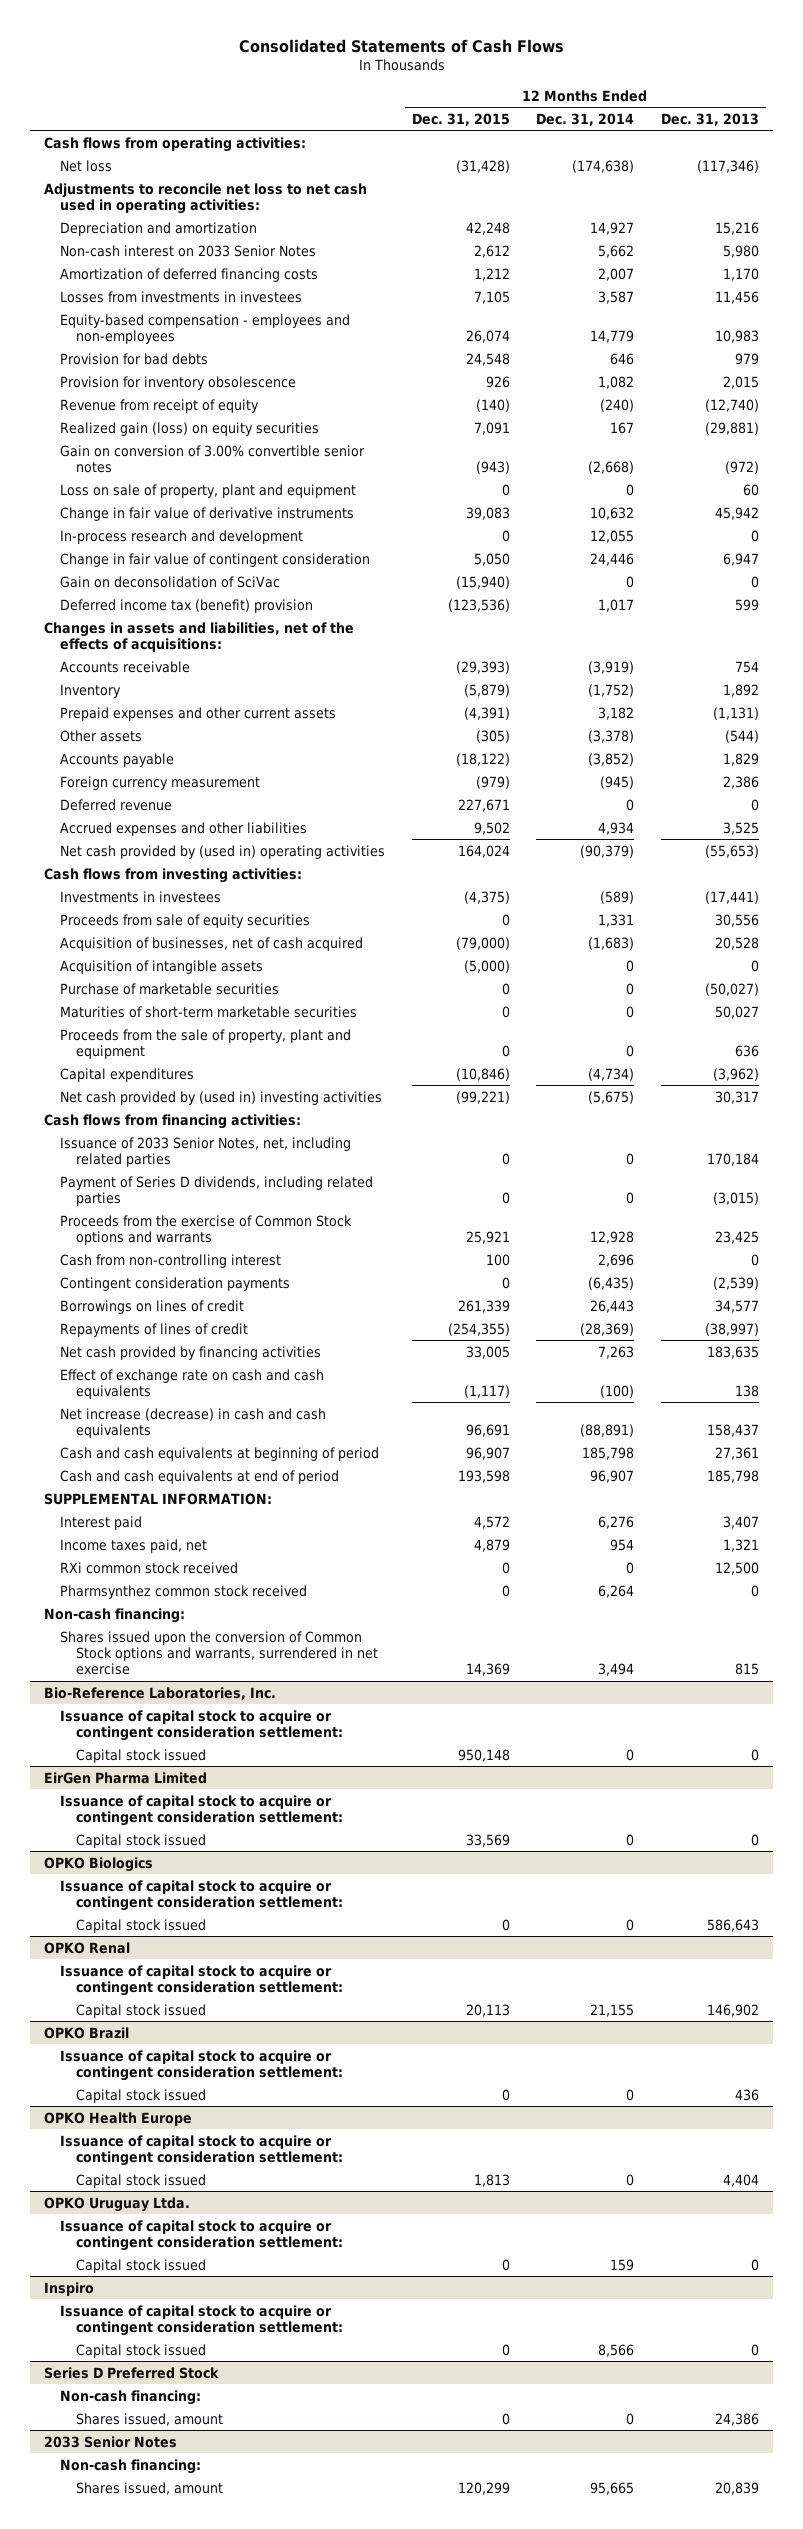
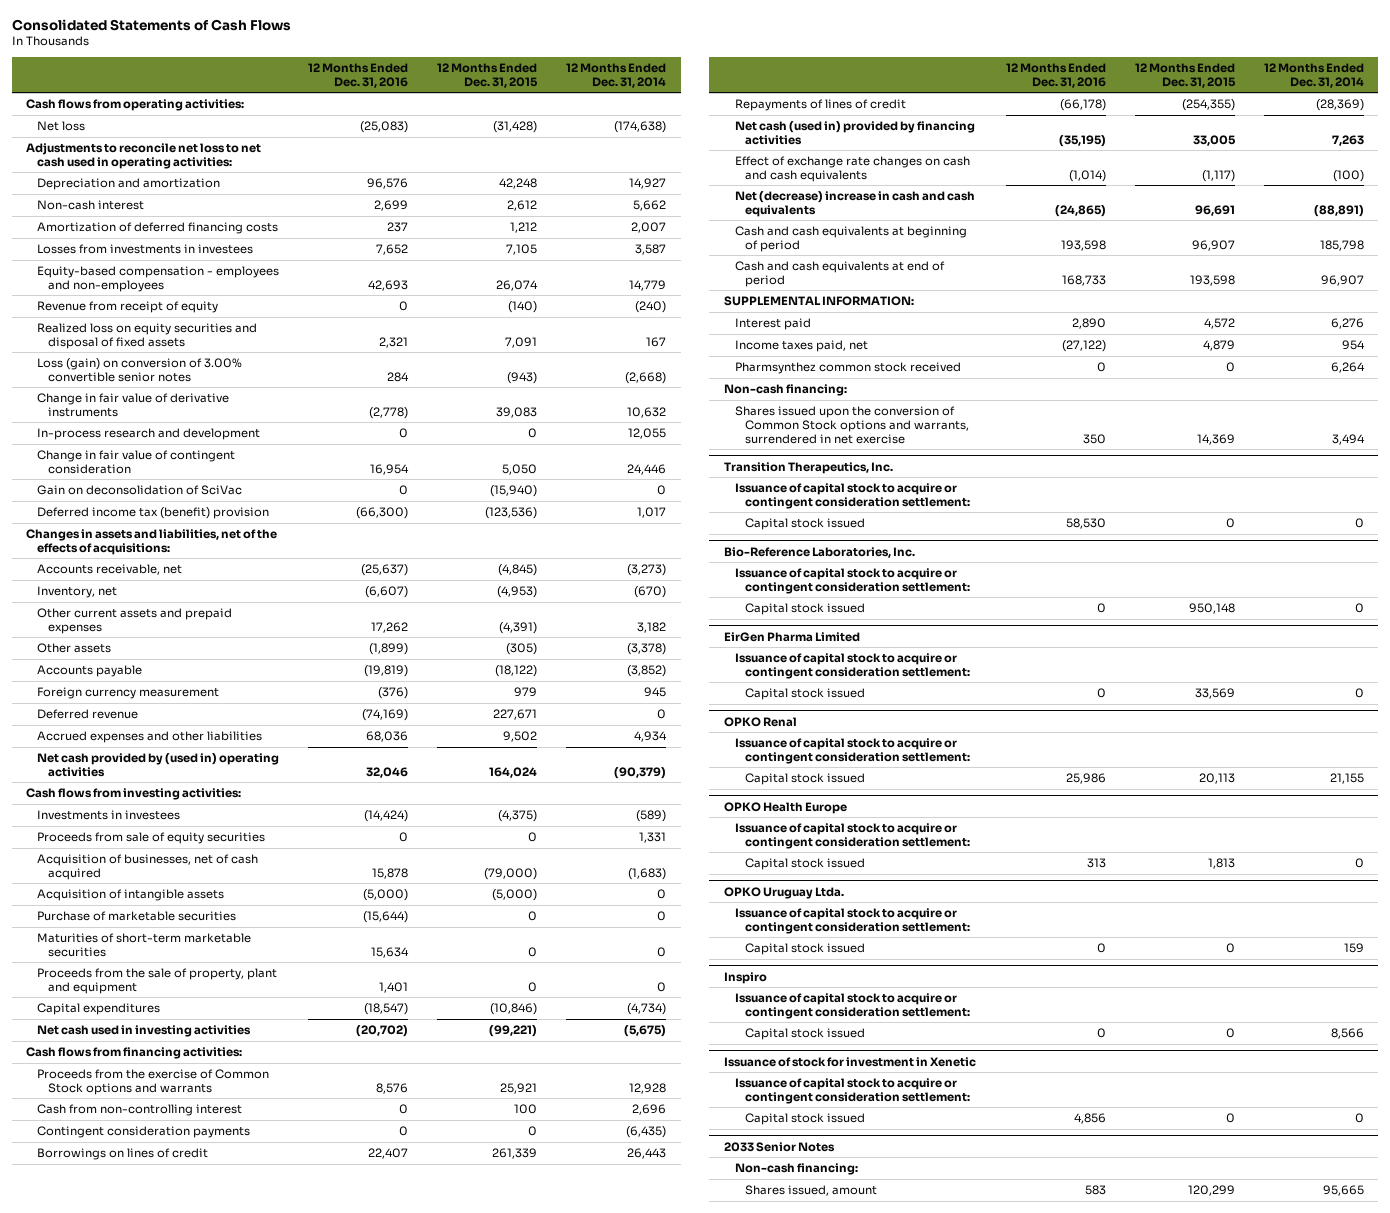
[661,112,760,126] Dec. 31, 2013 -> none
none -> [308,62,409,88] 12 Months Ended Dec. 31, 2016
[59,244,316,257] Non-cash interest on 2033 Senior Notes -> [37,199,145,210] Non-cash interest
[59,352,208,365] Provision for bad debts -> none
[59,375,296,390] Provision for inventory obsolescence -> none
[59,483,356,498] Loss on sale of property, plant and equipment -> none
[59,421,319,436] Realized gain (loss) on equity securities -> [37,322,258,349] Realized loss on equity securities and disposal of fixed assets
[59,444,365,473] Gain on conversion of 3.00% convertible senior notes -> [37,357,243,382] Loss (gain) on conversion of 3.00% convertible senior notes
[59,660,190,673] Accounts receivable -> [37,563,183,575] Accounts receivable, net
[455,660,510,674] (29,393) -> [498,563,538,576] (4,845)
[588,660,635,674] (3,919) -> [627,563,667,576] (3,273)
[59,683,121,698] Inventory -> [37,585,118,598] Inventory, net
[463,683,510,697] (5,879) -> [497,585,538,598] (4,953)
[588,683,635,697] (1,752) -> [634,585,667,598] (670)
[59,706,336,721] Prepaid expenses and other current assets -> [37,607,233,634] Other current assets and prepaid expenses
[475,775,510,789] (979) -> [514,686,538,697] 979
[600,775,635,789] (945) -> [644,686,667,697] 945
[59,1090,382,1105] Net cash provided by (used in) investing activities -> [37,1024,252,1037] Net cash used in investing activities
[59,1136,351,1167] Issuance of 2033 Senior Notes, net, including related parties -> none
[59,1175,373,1206] Payment of Series D dividends, including related parties -> none
[59,1345,321,1360] Net cash provided by financing activities -> [734,120,975,145] Net cash (used in) provided by financing activities
[59,1368,324,1399] Effect of exchange rate on cash and cash equivalents -> [734,155,970,182] Effect of exchange rate changes on cash and cash equivalents
[59,1407,326,1438] Net increase (decrease) in cash and cash equivalents -> [734,190,975,217] Net (decrease) increase in cash and cash equivalents
[59,1561,238,1574] RXi common stock received -> none
none -> [724,461,894,474] Transition Therapeutics, Inc.
none -> [734,482,971,509] Issuance of capital stock to acquire or contingent consideration settlement:
none -> [745,517,866,530] Capital stock issued
[43,1856,153,1872] OPKO Biologics -> none
[59,1879,343,1911] Issuance of capital stock to acquire or contingent consideration settlement: -> none
[75,1918,206,1933] Capital stock issued -> none
[43,2026,129,2039] OPKO Brazil -> none
[59,2049,343,2081] Issuance of capital stock to acquire or contingent consideration settlement: -> none
[75,2088,206,2103] Capital stock issued -> none
[43,2366,219,2379] Series D Preferred Stock -> none
[59,2389,201,2405] Non-cash financing: -> none
[75,2412,223,2426] Shares issued, amount -> none
none -> [724,1056,977,1067] Issuance of stock for investment in Xenetic
none -> [734,1077,971,1104] Issuance of capital stock to acquire or contingent consideration settlement:
none -> [745,1112,866,1125] Capital stock issued

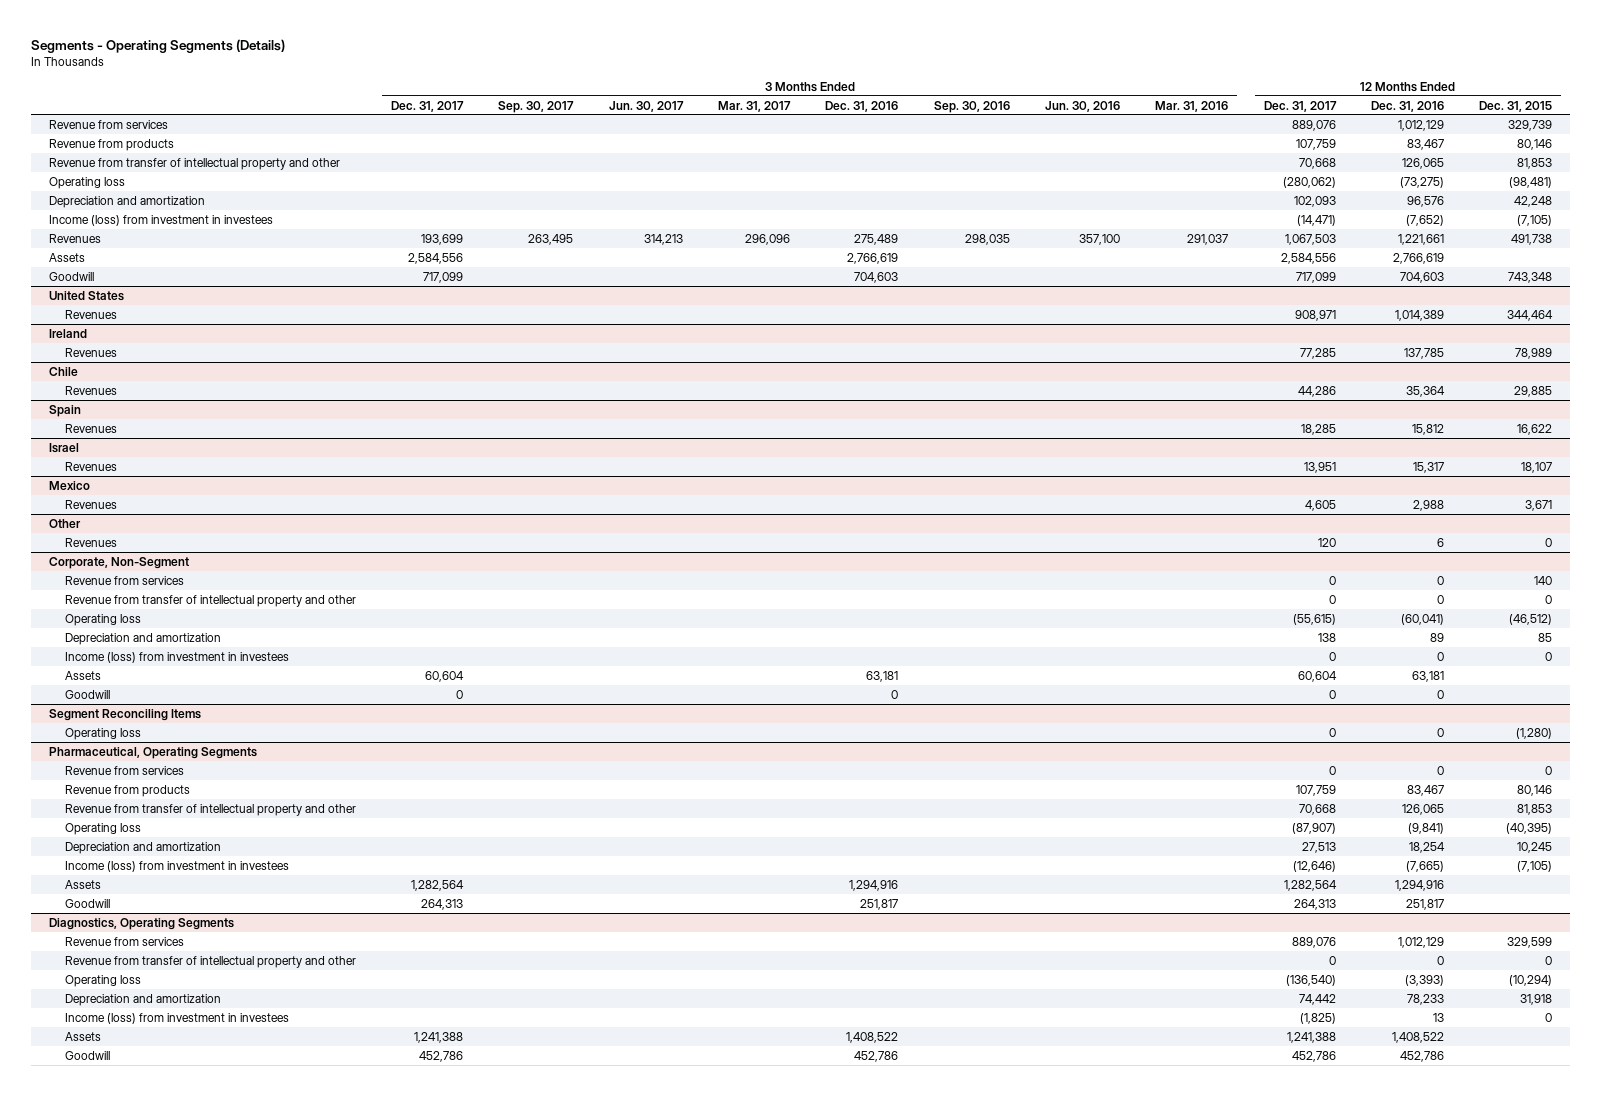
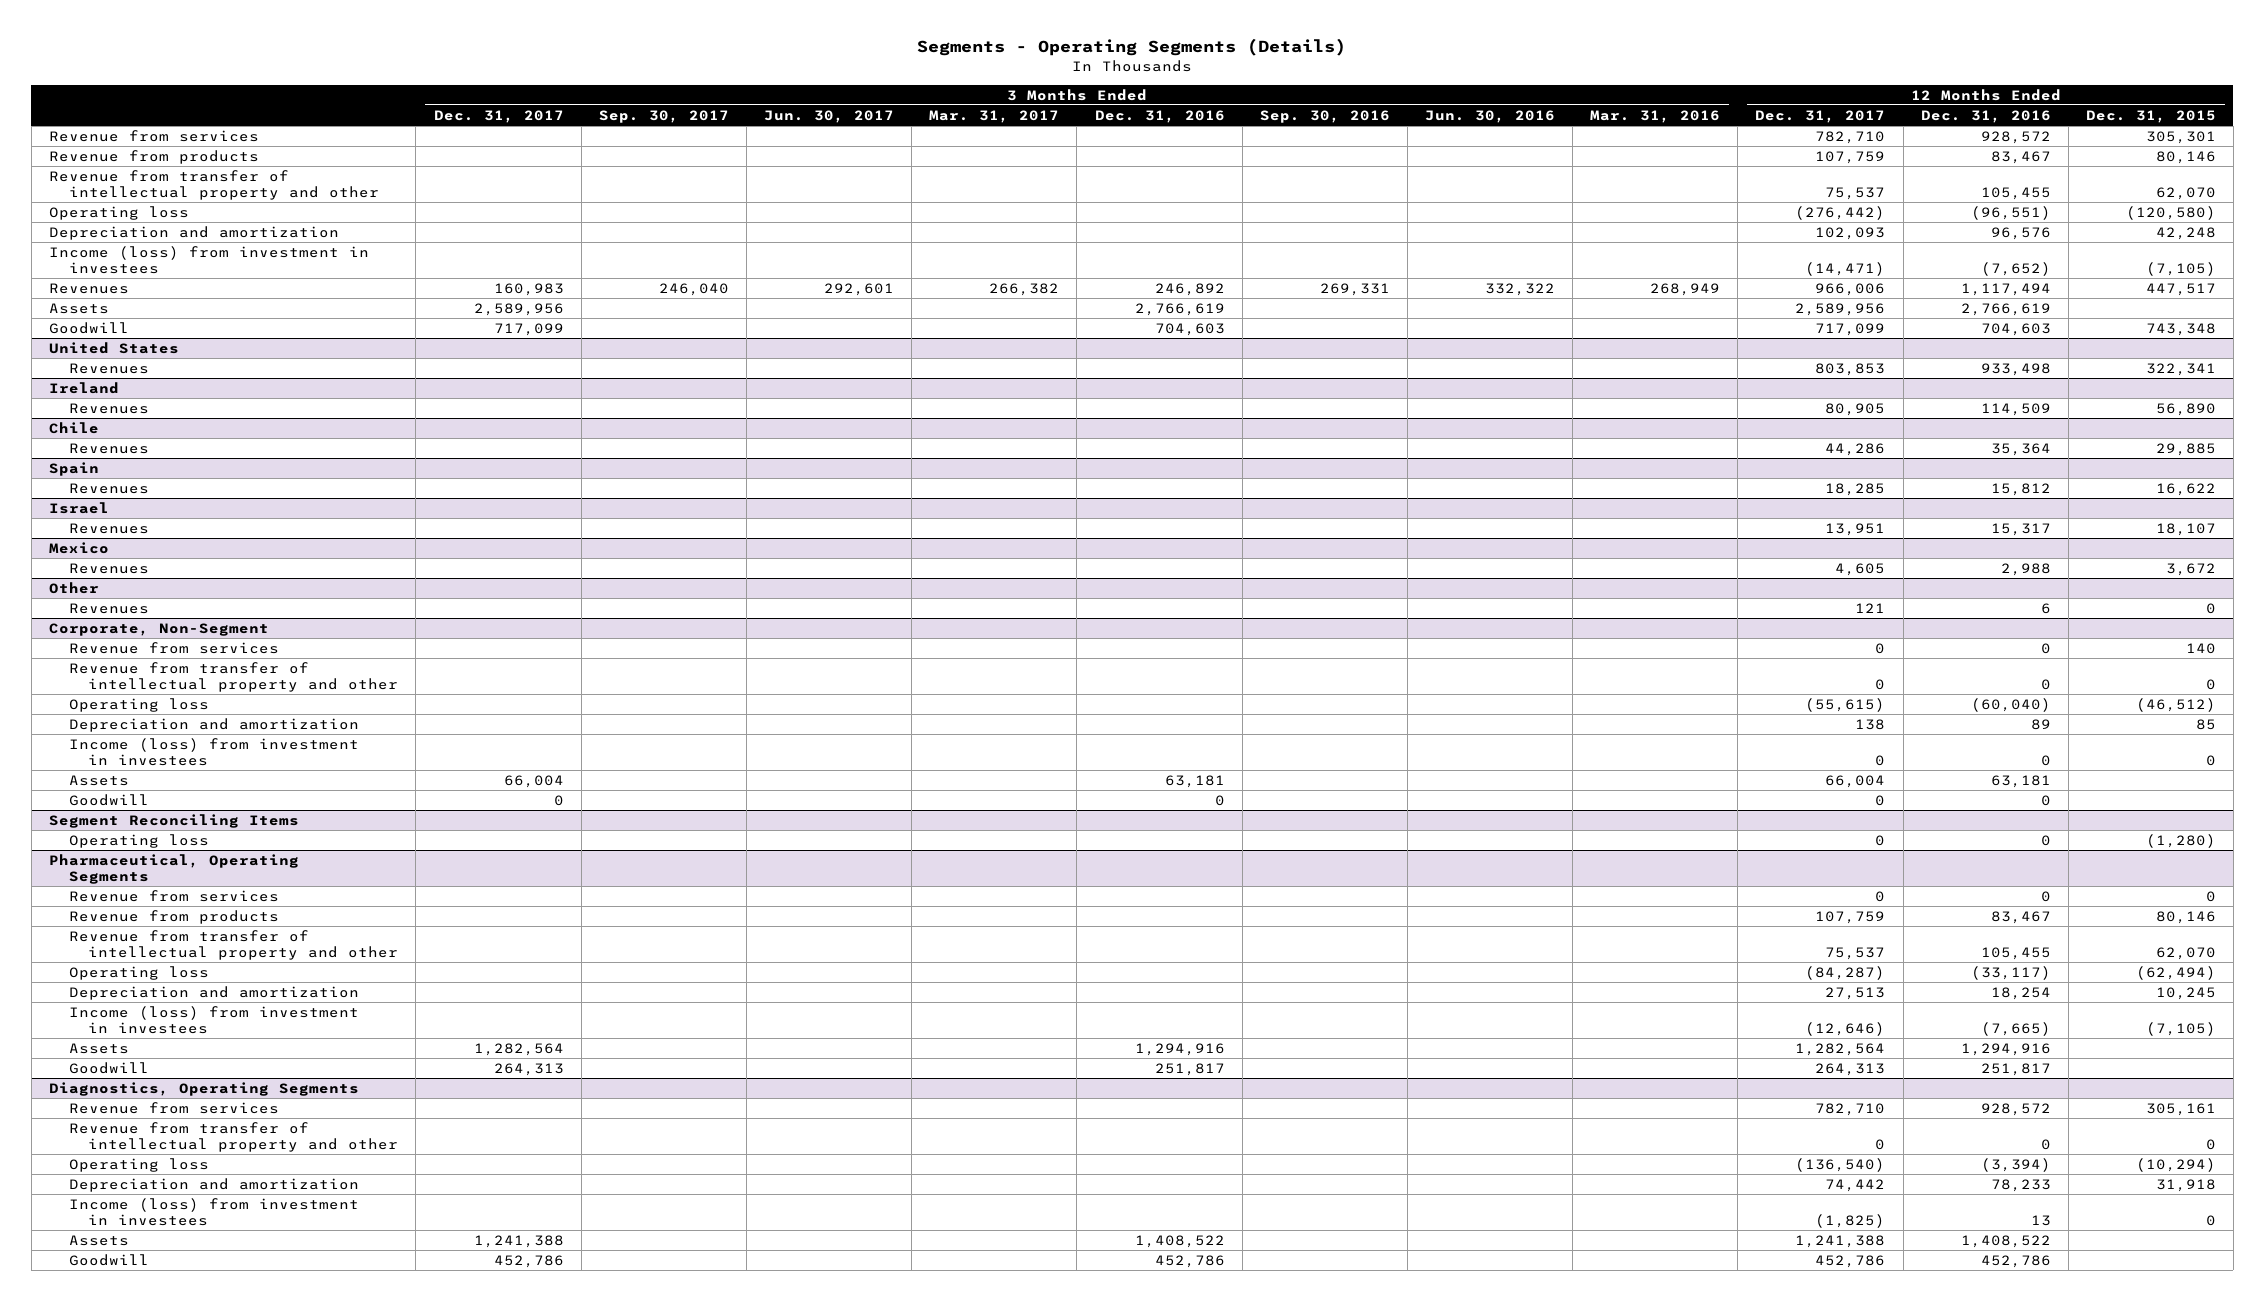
[1291,119,1336,131] 889,076 -> [1815,130,1886,144] 782,710
[1397,119,1444,131] 1,012,129 -> [1980,130,2051,144] 928,572
[1508,119,1553,131] 329,739 -> [2145,130,2216,144] 305,301
[1298,157,1336,169] 70,668 -> [1825,186,1886,200] 75,537
[1401,157,1444,169] 126,065 -> [1980,186,2051,200] 105,455
[1517,157,1553,169] 81,853 -> [2155,186,2216,200] 62,070
[1282,176,1336,188] (280,062) -> [1795,205,1886,220] (276,442)
[1399,176,1444,188] (73,275) -> [1970,205,2051,220] (96,551)
[1509,176,1553,188] (98,481) -> [2125,205,2216,220] (120,580)
[421,233,464,245] 193,699 -> [493,282,564,296] 160,983
[528,233,574,245] 263,495 -> [658,282,729,296] 246,040
[643,233,683,245] 314,213 -> [824,282,895,296] 292,601
[745,233,791,245] 296,096 -> [989,282,1060,296] 266,382
[854,233,899,245] 275,489 -> [1154,282,1225,296] 246,892
[964,233,1010,245] 298,035 -> [1319,282,1390,296] 269,331
[1079,233,1121,245] 357,100 -> [1484,282,1555,296] 332,322
[1187,233,1229,245] 291,037 -> [1650,282,1721,296] 268,949
[1284,233,1336,245] 1,067,503 -> [1815,282,1886,296] 966,006
[1397,233,1444,245] 1,221,661 -> [1960,282,2051,296] 1,117,494
[1511,233,1553,245] 491,738 -> [2145,282,2216,296] 447,517
[408,252,464,264] 2,584,556 -> [473,302,564,316] 2,589,956
[1280,252,1336,264] 2,584,556 -> [1795,302,1886,316] 2,589,956
[1294,309,1336,321] 908,971 -> [1815,362,1886,376] 803,853
[1394,309,1444,321] 1,014,389 -> [1980,362,2051,376] 933,498
[1507,309,1554,321] 344,464 -> [2145,362,2216,376] 322,341
[1299,347,1336,359] 77,285 -> [1825,402,1886,416] 80,905
[1403,347,1444,359] 137,785 -> [1980,402,2051,416] 114,509
[1515,347,1553,359] 78,989 -> [2155,402,2216,416] 56,890
[1525,499,1553,511] 3,671 -> [2165,562,2216,576] 3,672
[1317,537,1336,547] 120 -> [1855,602,1886,613] 121
[1400,613,1444,625] (60,041) -> [1970,697,2051,712] (60,040)
[425,670,465,682] 60,604 -> [503,774,564,788] 66,004
[1297,670,1337,682] 60,604 -> [1825,774,1886,788] 66,004
[1298,803,1336,815] 70,668 -> [1825,946,1886,960] 75,537
[1401,803,1444,815] 126,065 -> [1980,946,2051,960] 105,455
[1517,803,1553,815] 81,853 -> [2155,946,2216,960] 62,070
[1291,822,1336,834] (87,907) -> [1805,965,1886,980] (84,287)
[1407,822,1444,834] (9,841) -> [1970,965,2051,980] (33,117)
[1506,822,1553,834] (40,395) -> [2135,965,2216,980] (62,494)
[1291,936,1336,948] 889,076 -> [1815,1102,1886,1116] 782,710
[1397,936,1444,948] 1,012,129 -> [1980,1102,2051,1116] 928,572
[1507,936,1553,948] 329,599 -> [2145,1102,2216,1116] 305,161
[1404,974,1444,986] (3,393) -> [1980,1157,2051,1172] (3,394)

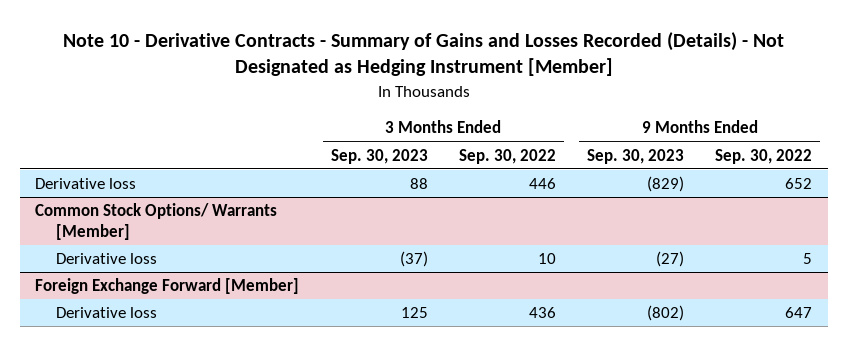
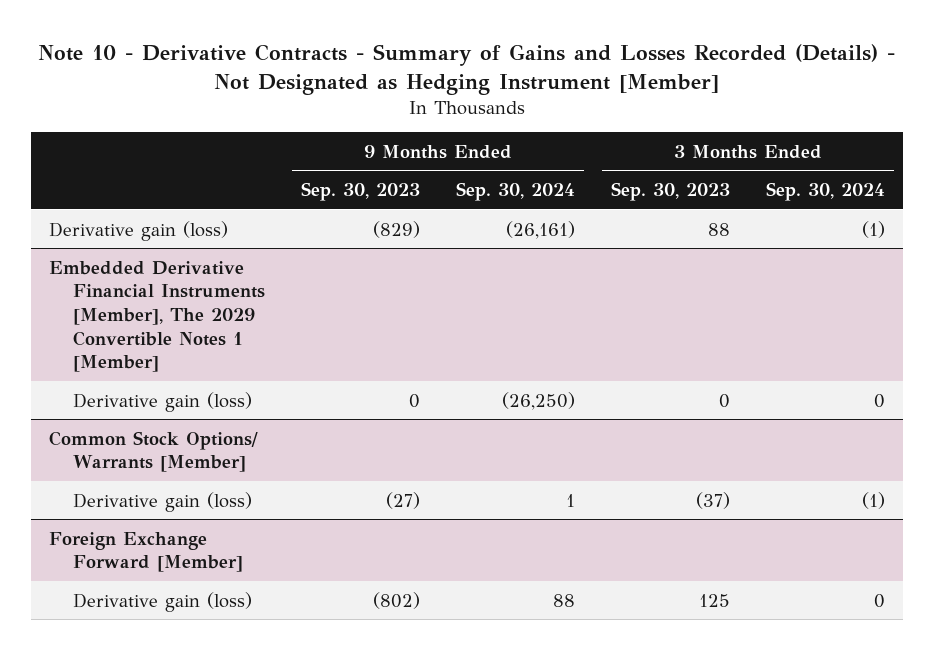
[458,148,556,164] Sep. 30, 2022 -> none
[715,148,813,164] Sep. 30, 2022 -> none
none -> [455,182,575,202] Sep. 30, 2024
none -> [765,182,885,202] Sep. 30, 2024
[35,178,137,190] Derivative loss -> [48,220,228,241] Derivative gain (loss)
none -> [48,260,266,373] Embedded Derivative Financial Instruments [Member], The 2029 Convertible Notes 1 [Member]
none -> [73,391,253,412] Derivative gain (loss)
[55,253,157,265] Derivative loss -> [73,491,253,512] Derivative gain (loss)
[55,307,157,319] Derivative loss -> [73,591,253,612] Derivative gain (loss)

